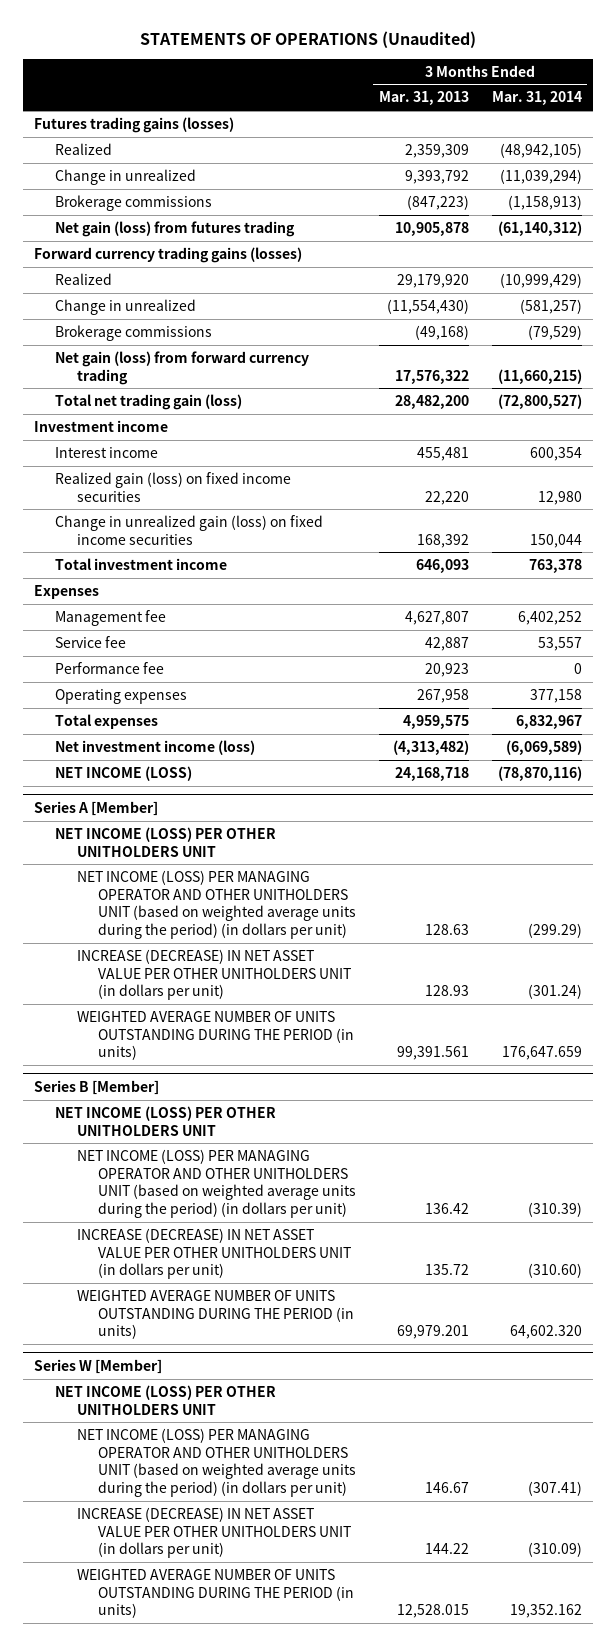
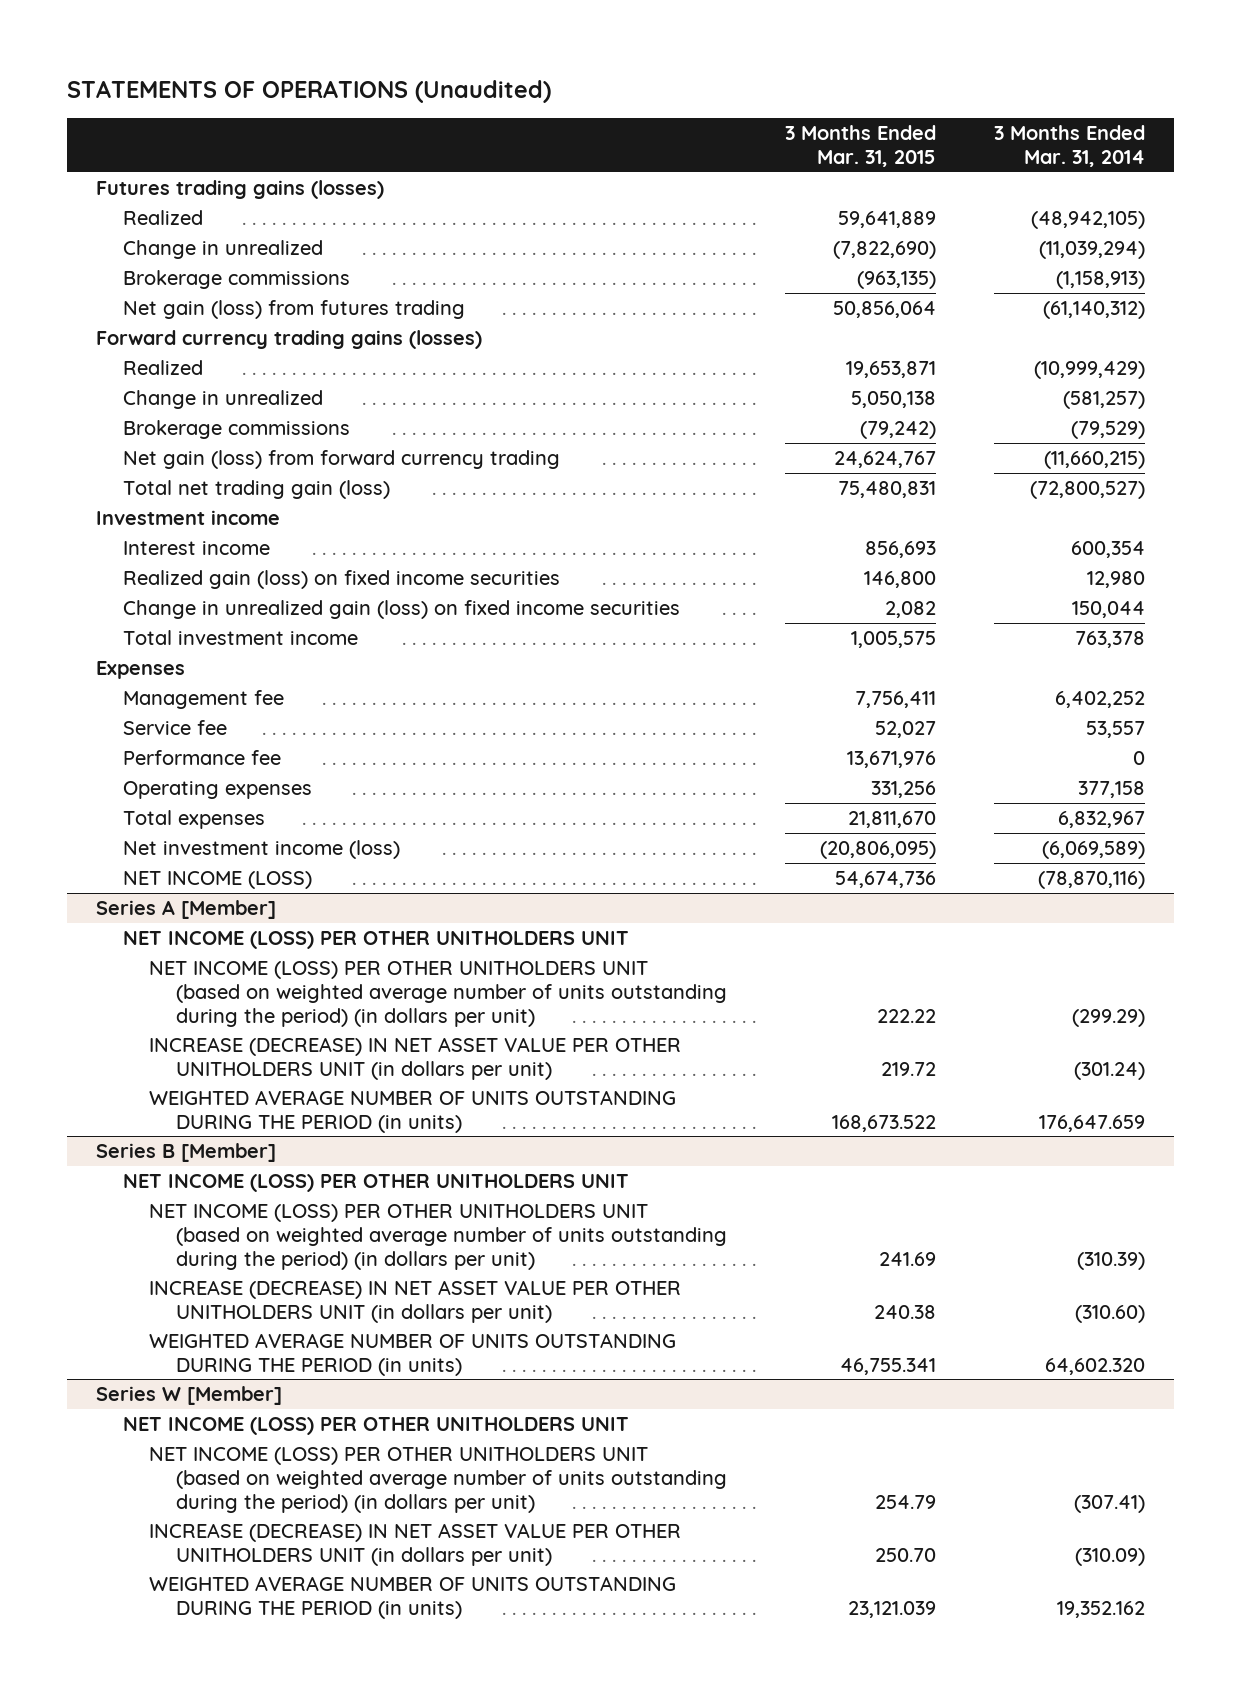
[379,91,470,106] Mar. 31, 2013 -> none
none -> [785,125,937,168] 3 Months Ended Mar. 31, 2015
[76,870,357,940] NET INCOME (LOSS) PER MANAGING OPERATOR AND OTHER UNITHOLDERS UNIT (based on weighted average units during the period) (in dollars per unit) -> [149,961,728,1027] NET INCOME (LOSS) PER OTHER UNITHOLDERS UNIT (based on weighted average number of units outstanding during the period) (in dollars per unit)
[76,1149,357,1219] NET INCOME (LOSS) PER MANAGING OPERATOR AND OTHER UNITHOLDERS UNIT (based on weighted average units during the period) (in dollars per unit) -> [149,1204,728,1270] NET INCOME (LOSS) PER OTHER UNITHOLDERS UNIT (based on weighted average number of units outstanding during the period) (in dollars per unit)
[76,1428,357,1498] NET INCOME (LOSS) PER MANAGING OPERATOR AND OTHER UNITHOLDERS UNIT (based on weighted average units during the period) (in dollars per unit) -> [149,1447,728,1513] NET INCOME (LOSS) PER OTHER UNITHOLDERS UNIT (based on weighted average number of units outstanding during the period) (in dollars per unit)

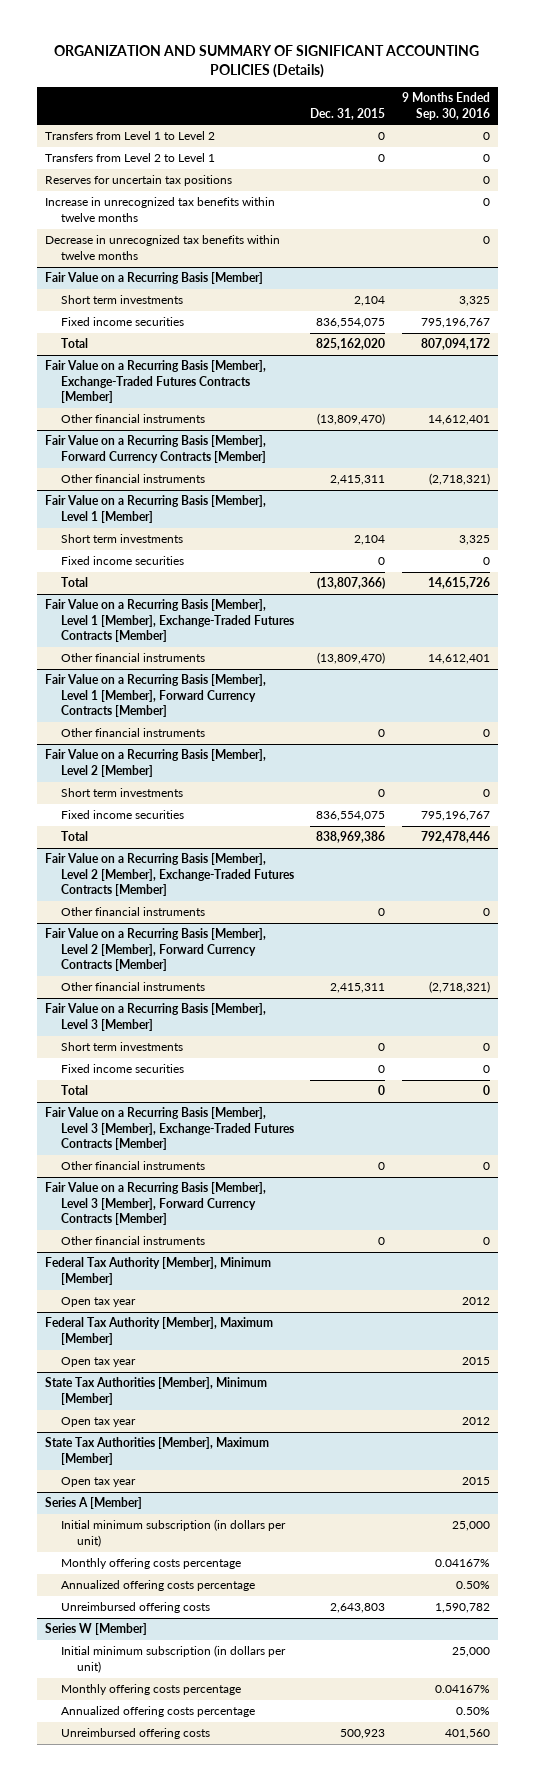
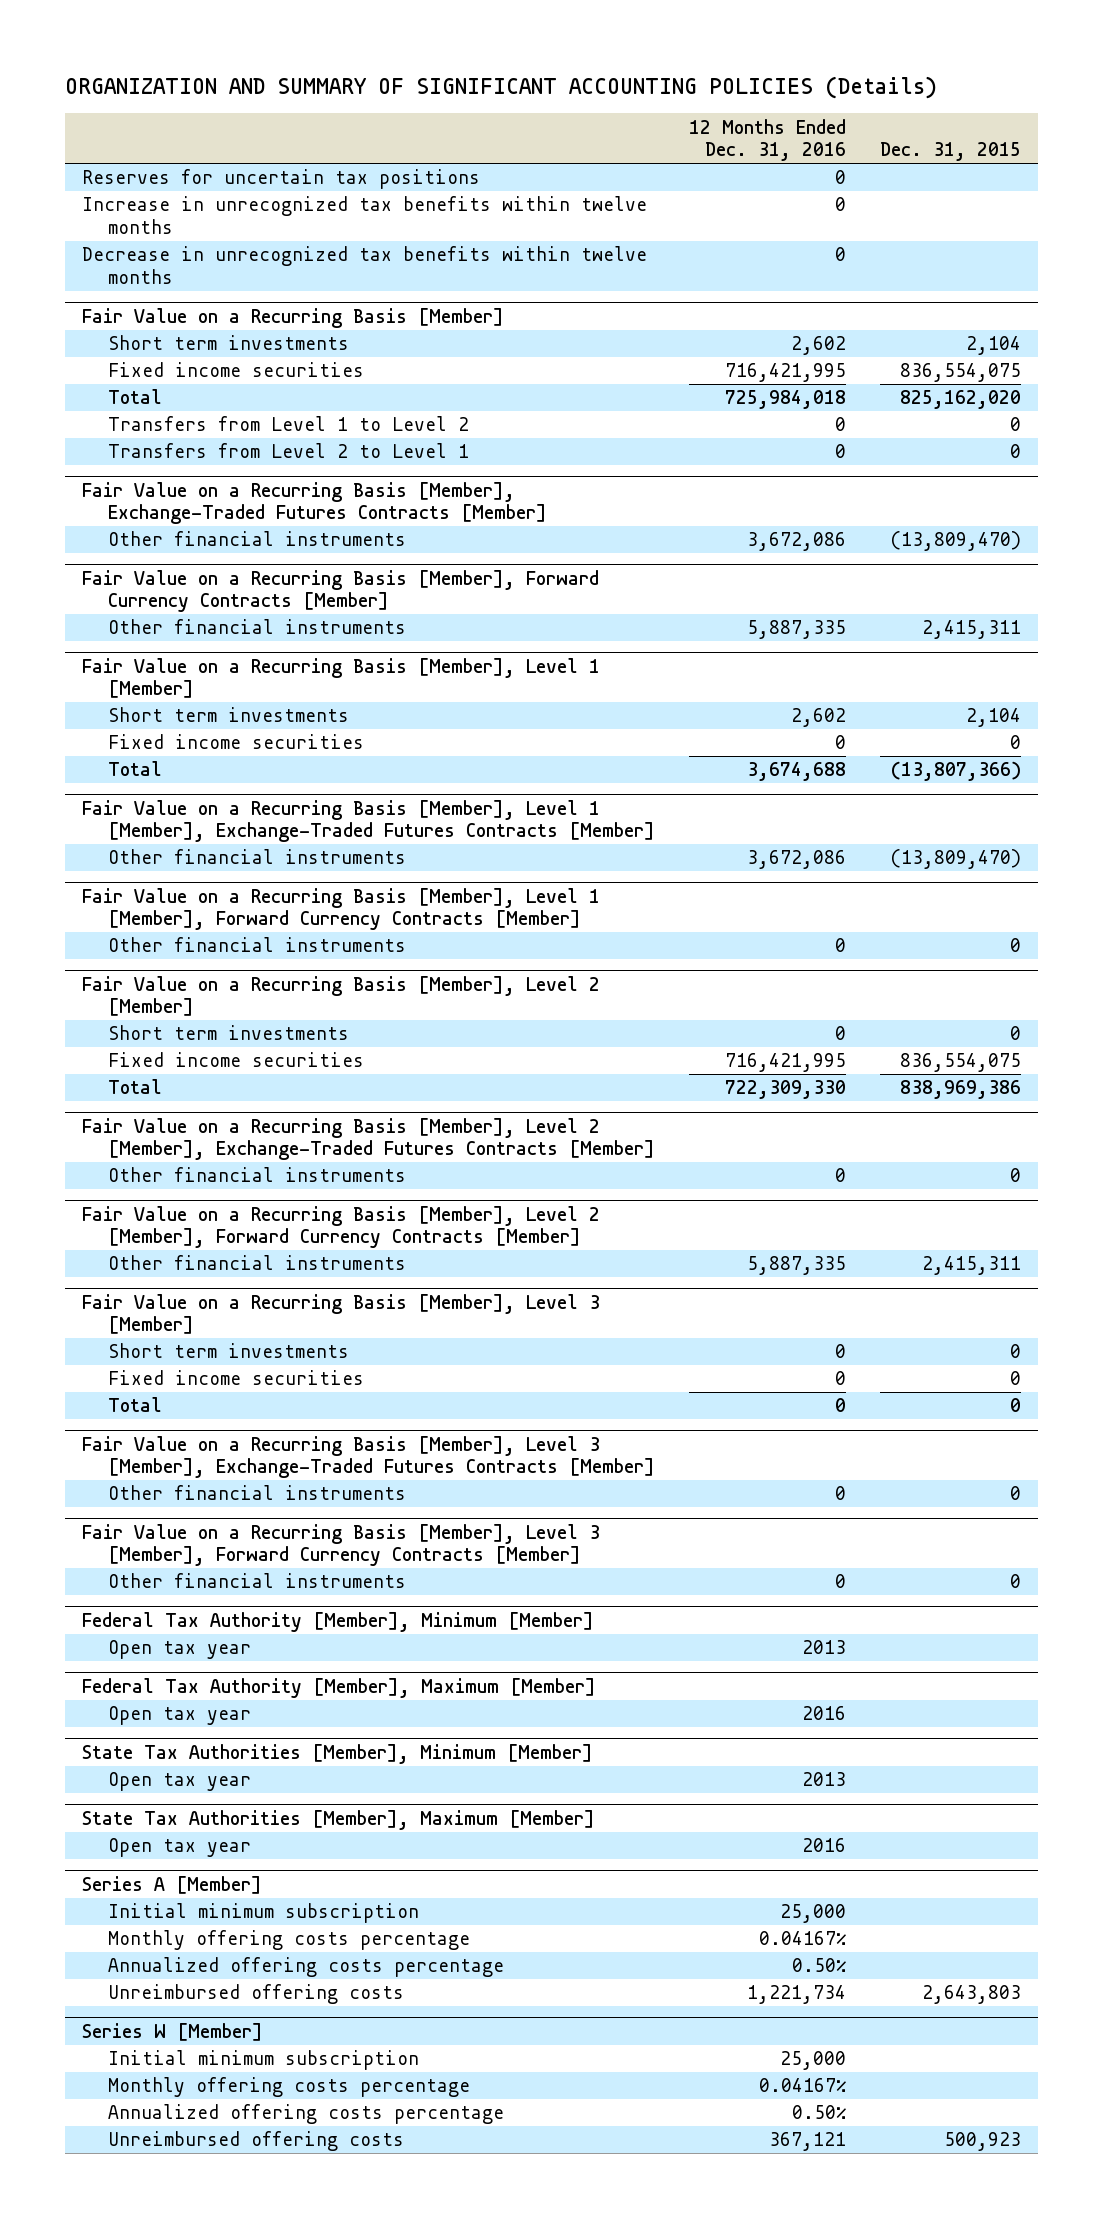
[401,92,490,120] 9 Months Ended Sep. 30, 2016 -> none
none -> [688,118,846,162] 12 Months Ended Dec. 31, 2016
[45,131,216,141] Transfers from Level 1 to Level 2 -> none
[45,153,216,163] Transfers from Level 2 to Level 1 -> none
none -> [108,416,470,432] Transfers from Level 1 to Level 2
none -> [108,443,470,459] Transfers from Level 2 to Level 1
[61,1519,287,1547] Initial minimum subscription (in dollars per unit) -> [108,1903,420,1924] Initial minimum subscription
[61,1645,287,1673] Initial minimum subscription (in dollars per unit) -> [108,2050,420,2071] Initial minimum subscription

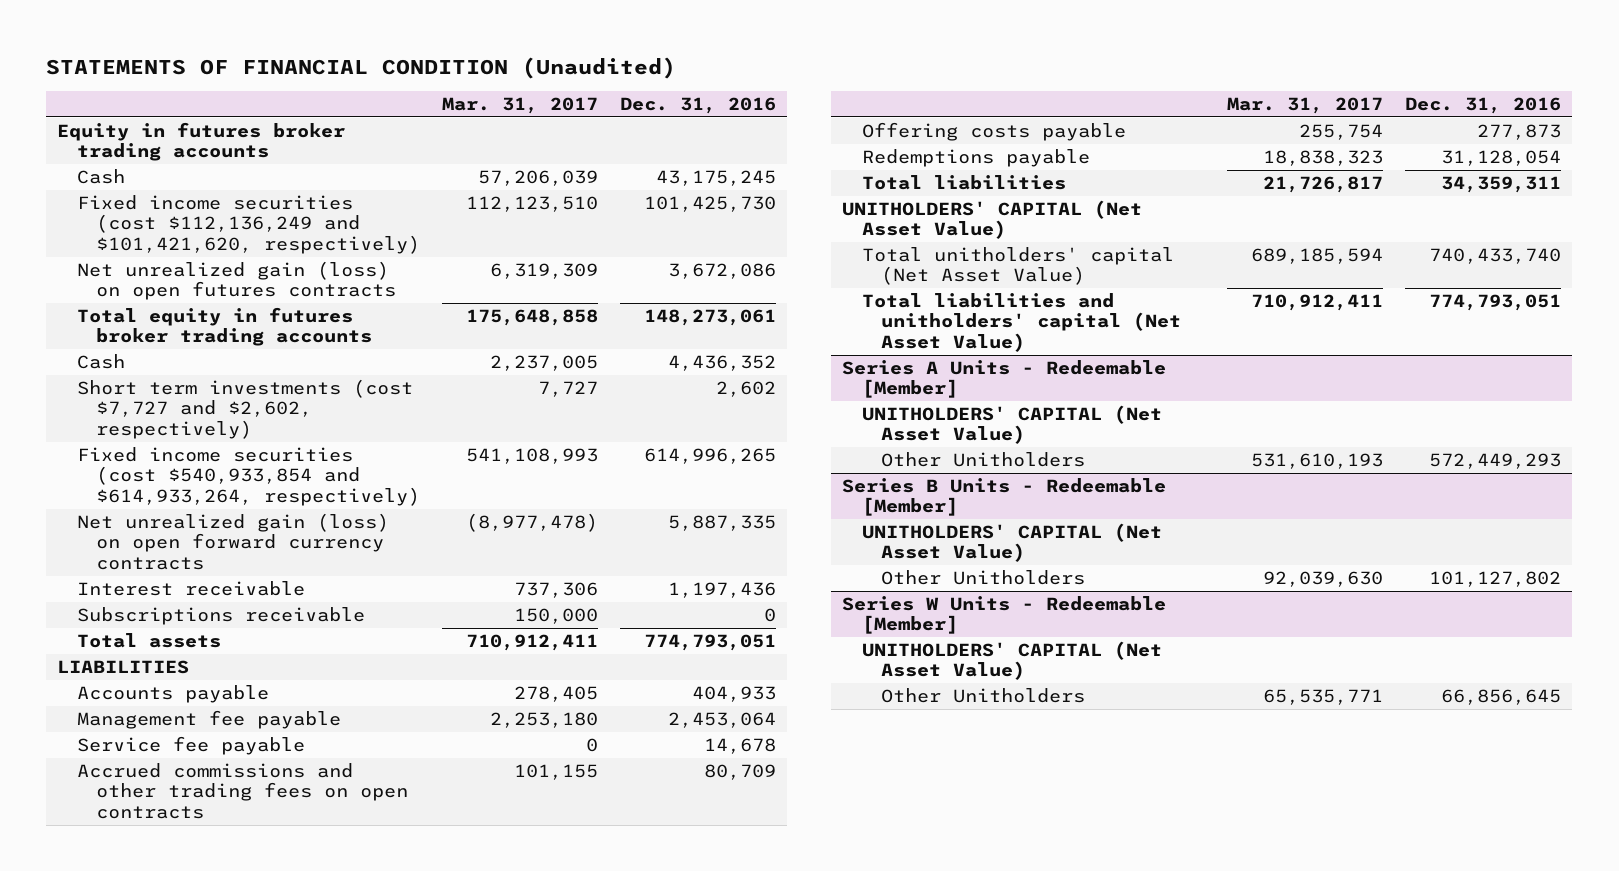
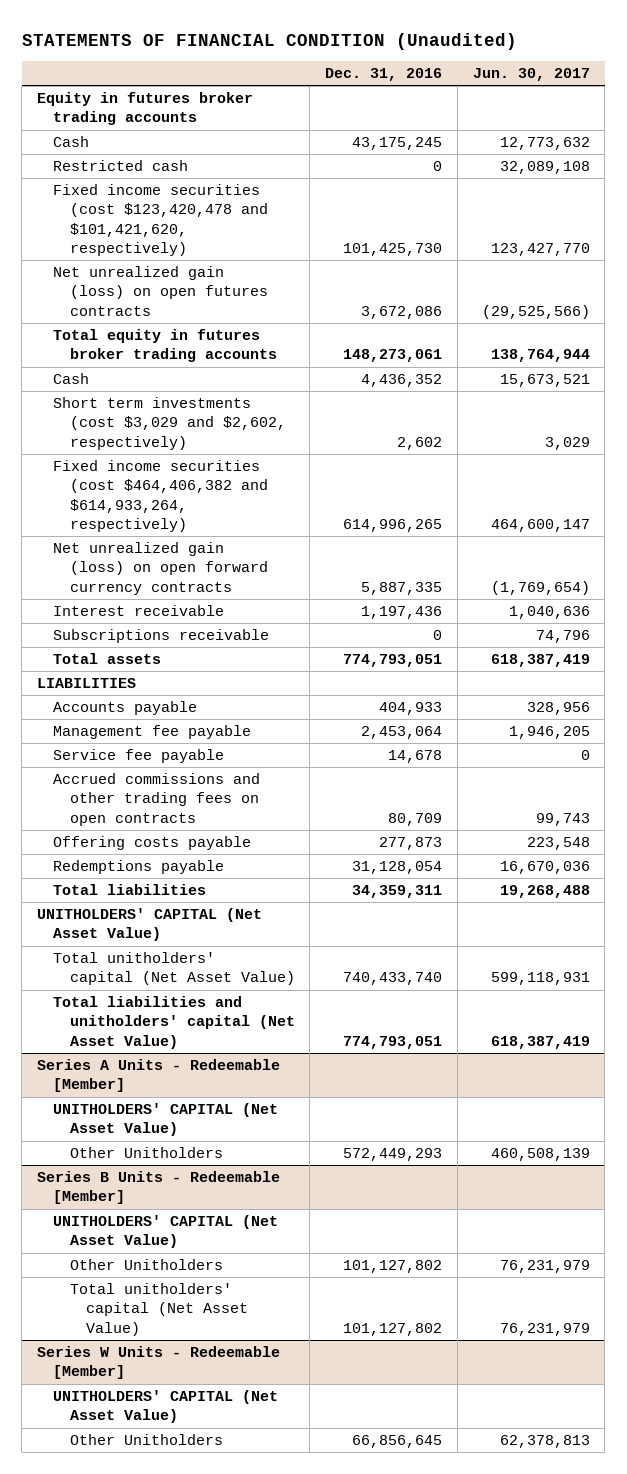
[442,97,599,115] Mar. 31, 2017 -> none
none -> [472,67,590,81] Jun. 30, 2017
none -> [53,160,189,172] Restricted cash
[76,195,421,254] Fixed income securities (cost $112,136,249 and $101,421,620, respectively) -> [53,184,268,256] Fixed income securities (cost $123,420,478 and $101,421,620, respectively)
[76,379,413,439] Short term investments (cost $7,727 and $2,602, respectively) -> [53,397,286,450] Short term investments (cost $3,029 and $2,602, respectively)
[76,447,421,506] Fixed income securities (cost $540,933,854 and $614,933,264, respectively) -> [53,460,268,532] Fixed income securities (cost $464,406,382 and $614,933,264, respectively)
none -> [69,1283,248,1336] Total unitholders' capital (Net Asset Value)

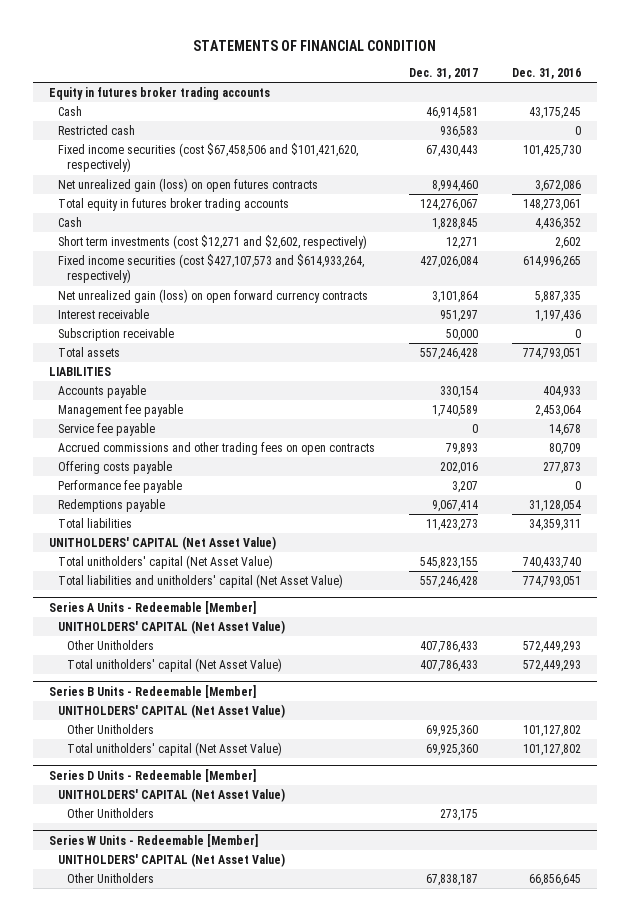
[21,32,517,50] STATEMENTS OF FINANCIAL CONDITION (Unaudited) -> [192,40,436,52] STATEMENTS OF FINANCIAL CONDITION
[472,67,590,81] Jun. 30, 2017 -> none
none -> [408,68,478,80] Dec. 31, 2017
[53,184,268,256] Fixed income securities (cost $123,420,478 and $101,421,620, respectively) -> [58,142,359,173] Fixed income securities (cost $67,458,506 and $101,421,620, respectively)
[53,397,286,450] Short term investments (cost $3,029 and $2,602, respectively) -> [58,234,368,249] Short term investments (cost $12,271 and $2,602, respectively)
[53,460,268,532] Fixed income securities (cost $464,406,382 and $614,933,264, respectively) -> [58,253,365,284] Fixed income securities (cost $427,107,573 and $614,933,264, respectively)
[53,629,270,644] Subscriptions receivable -> [58,327,175,341] Subscription receivable
none -> [58,479,183,493] Performance fee payable
none -> [66,657,282,672] Total unitholders' capital (Net Asset Value)
none -> [49,768,257,782] Series D Units - Redeemable [Member]
none -> [58,787,286,802] UNITHOLDERS' CAPITAL (Net Asset Value)
none -> [66,807,154,818] Other Unitholders

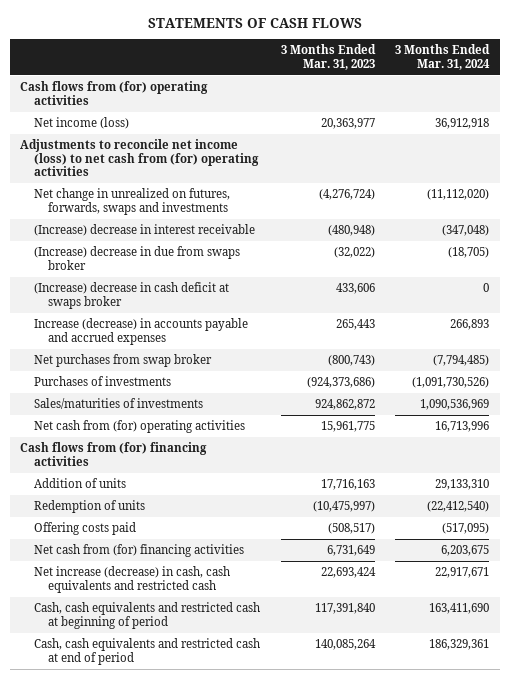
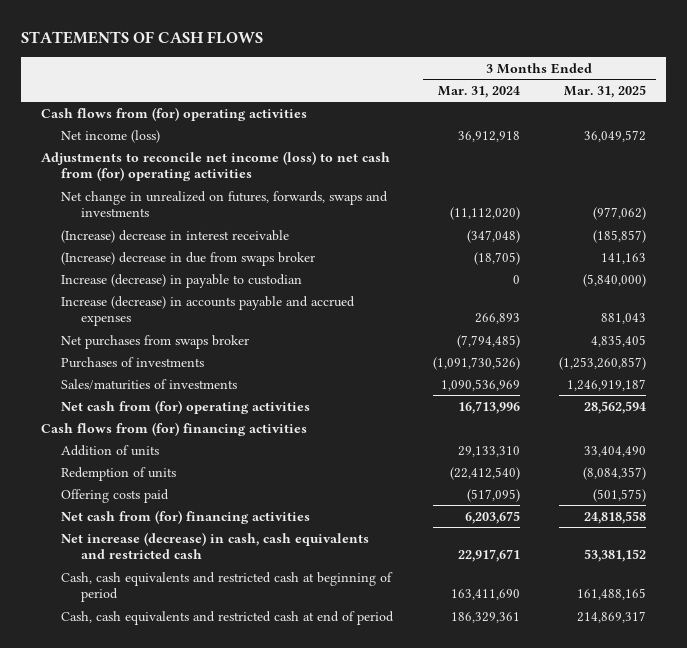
[280,44,376,70] 3 Months Ended Mar. 31, 2023 -> none
none -> [564,84,647,98] Mar. 31, 2025
[33,282,229,309] (Increase) decrease in cash deficit at swaps broker -> none
none -> [61,273,303,288] Increase (decrease) in payable to custodian
[33,354,212,368] Net purchases from swap broker -> [61,334,250,349] Net purchases from swaps broker

